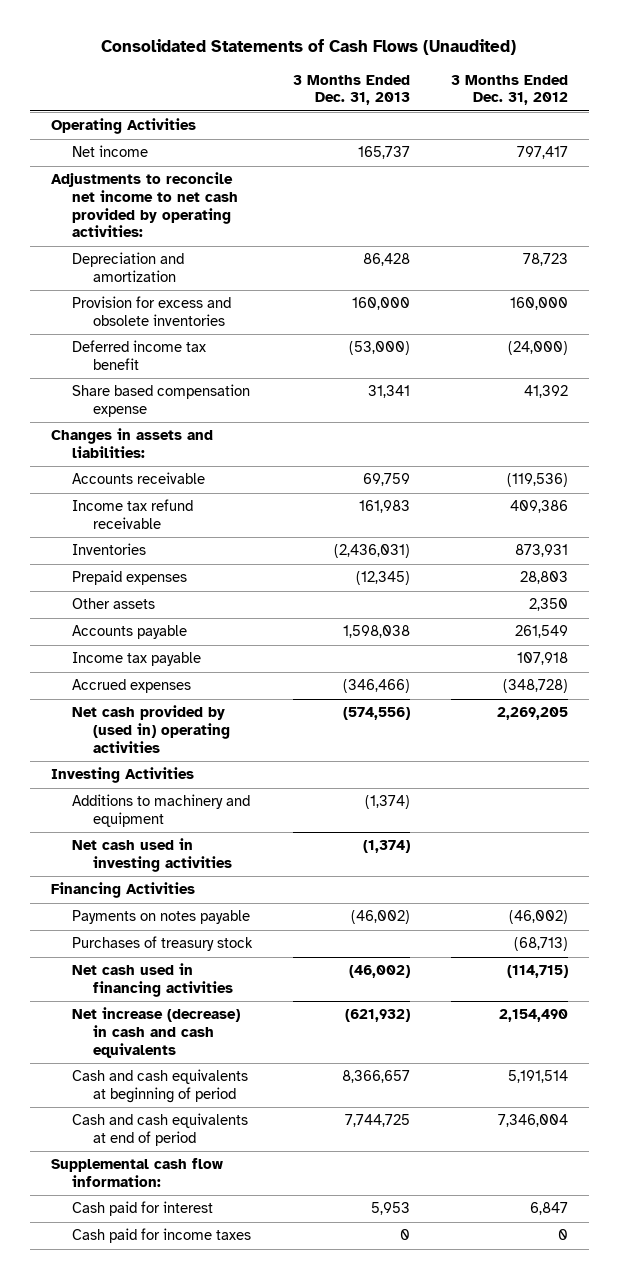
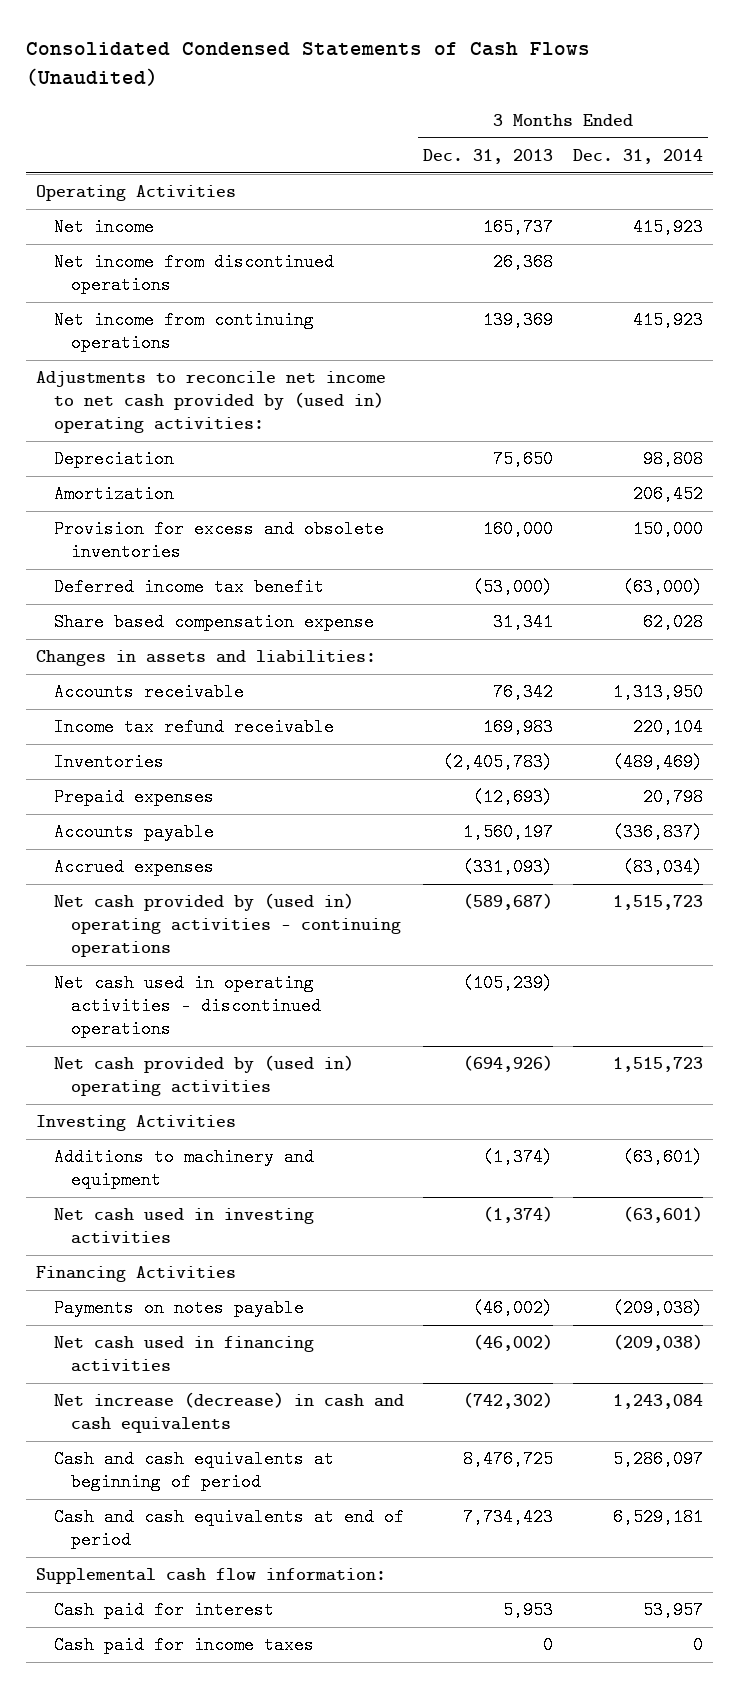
[101,39,517,56] Consolidated Statements of Cash Flows (Unaudited) -> [26,42,591,86] Consolidated Condensed Statements of Cash Flows (Unaudited)
[451,74,569,106] 3 Months Ended Dec. 31, 2012 -> none
none -> [573,148,704,164] Dec. 31, 2014
[72,252,185,282] Depreciation and amortization -> none
none -> [53,253,334,295] Net income from discontinued operations
none -> [53,311,314,353] Net income from continuing operations
[50,172,239,238] Adjustments to reconcile net income to net cash provided by operating activities: -> [35,371,386,433] Adjustments to reconcile net income to net cash provided by (used in) operating activities:
none -> [53,450,174,469] Depreciation
none -> [53,485,174,504] Amortization
[72,598,156,610] Other assets -> none
[72,652,202,667] Income tax payable -> none
[363,473,411,487] 69,759 -> [493,683,554,702] 76,342
[359,500,411,514] 161,983 -> [483,718,554,737] 169,983
[334,544,411,559] (2,436,031) -> [443,753,554,772] (2,405,783)
[356,571,411,586] (12,345) -> [473,788,554,807] (12,693)
[343,625,411,639] 1,598,038 -> [463,823,554,842] 1,560,197
[343,679,411,694] (346,466) -> [463,858,554,877] (331,093)
none -> [53,893,402,957] Net cash provided by (used in) operating activities - continuing operations
none -> [53,974,322,1038] Net cash used in operating activities - discontinued operations
[343,707,411,721] (574,556) -> [463,1055,554,1073] (694,926)
[72,936,254,952] Purchases of treasury stock -> none
[345,1009,411,1023] (621,932) -> [463,1392,554,1410] (742,302)
[342,1070,411,1084] 8,366,657 -> [463,1450,554,1469] 8,476,725
[345,1114,411,1128] 7,744,725 -> [463,1508,554,1527] 7,734,423

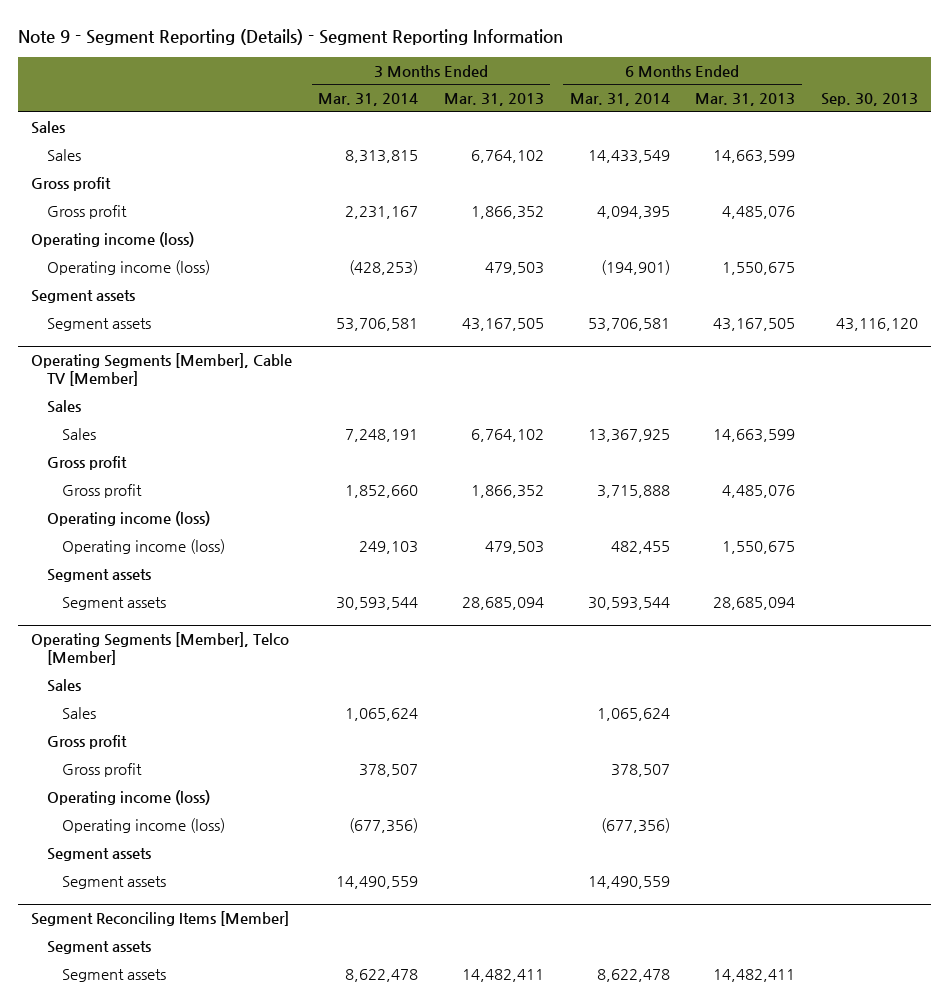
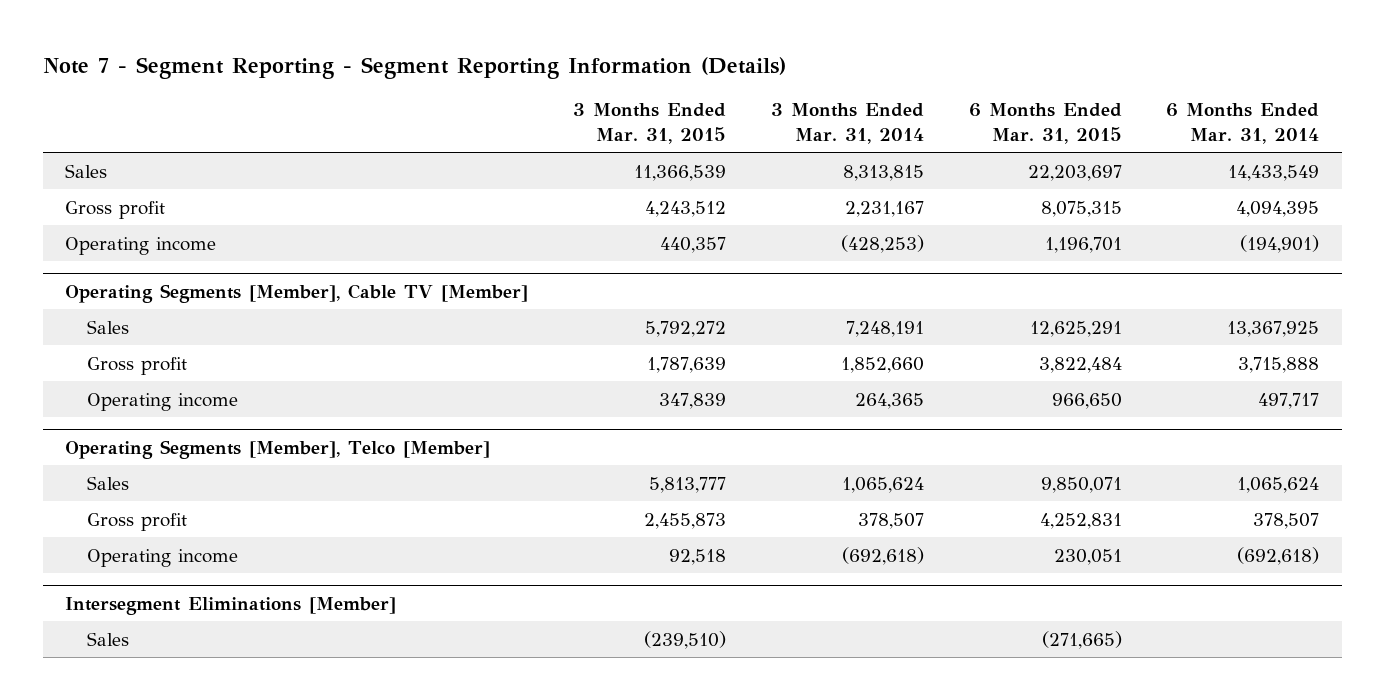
[18,28,564,45] Note 9 - Segment Reporting (Details) - Segment Reporting Information -> [43,56,787,79] Note 7 - Segment Reporting - Segment Reporting Information (Details)
[443,93,544,107] Mar. 31, 2013 -> none
[695,93,796,107] Mar. 31, 2013 -> none
[821,93,919,107] Sep. 30, 2013 -> none
none -> [573,103,727,144] 3 Months Ended Mar. 31, 2015
none -> [968,103,1122,144] 6 Months Ended Mar. 31, 2015
[31,121,66,135] Sales -> none
[31,177,112,192] Gross profit -> none
[31,232,195,248] Operating income (loss) -> none
[31,290,136,304] Segment assets -> none
[46,318,151,332] Segment assets -> none
[46,260,210,276] Operating income (loss) -> [65,236,217,255] Operating income
[46,400,81,414] Sales -> none
[46,456,127,471] Gross profit -> none
[46,511,210,527] Operating income (loss) -> none
[46,569,151,583] Segment assets -> none
[62,597,167,611] Segment assets -> none
[62,539,226,555] Operating income (loss) -> [87,392,239,411] Operating income
[359,541,419,555] 249,103 -> [854,392,924,409] 264,365
[610,541,670,555] 482,455 -> [1258,392,1320,409] 497,717
[46,679,81,693] Sales -> none
[46,735,127,750] Gross profit -> none
[46,790,210,806] Operating income (loss) -> none
[46,848,151,862] Segment assets -> none
[62,876,167,890] Segment assets -> none
[31,911,290,927] Segment Reconciling Items [Member] -> none
[46,941,151,955] Segment assets -> none
[62,969,167,983] Segment assets -> none
[62,818,226,834] Operating income (loss) -> [87,548,239,567] Operating income
[349,818,419,834] (677,356) -> [841,546,924,565] (692,618)
[600,818,670,834] (677,356) -> [1237,546,1320,565] (692,618)
none -> [65,596,397,615] Intersegment Eliminations [Member]
none -> [87,631,130,646] Sales

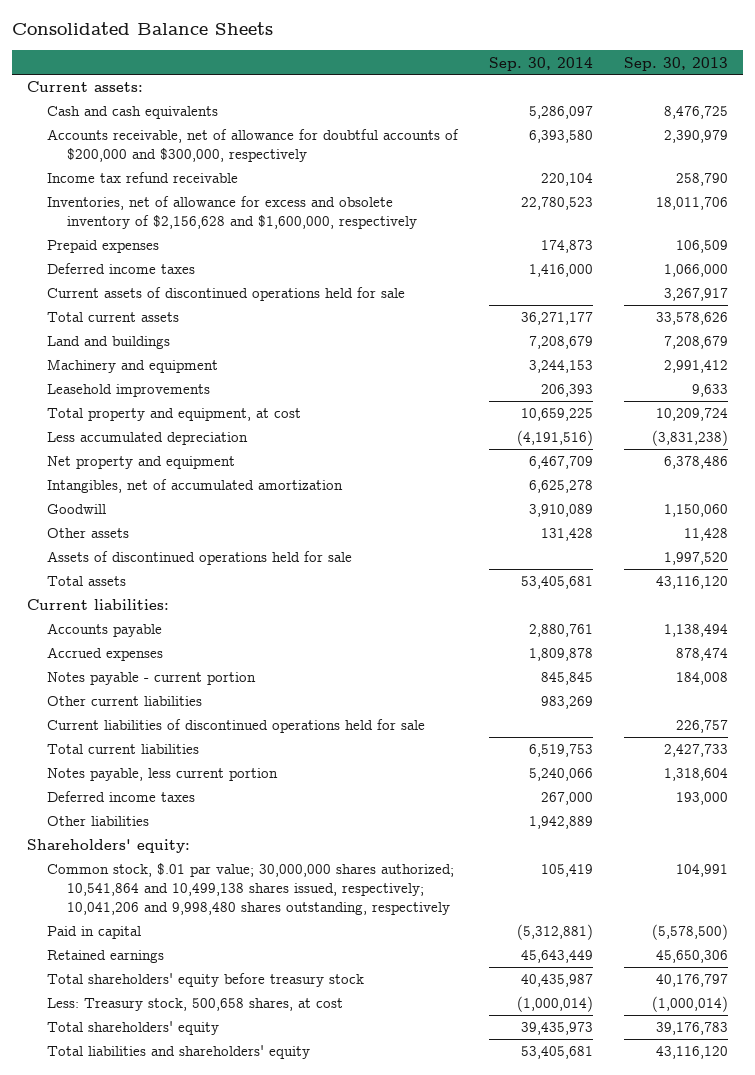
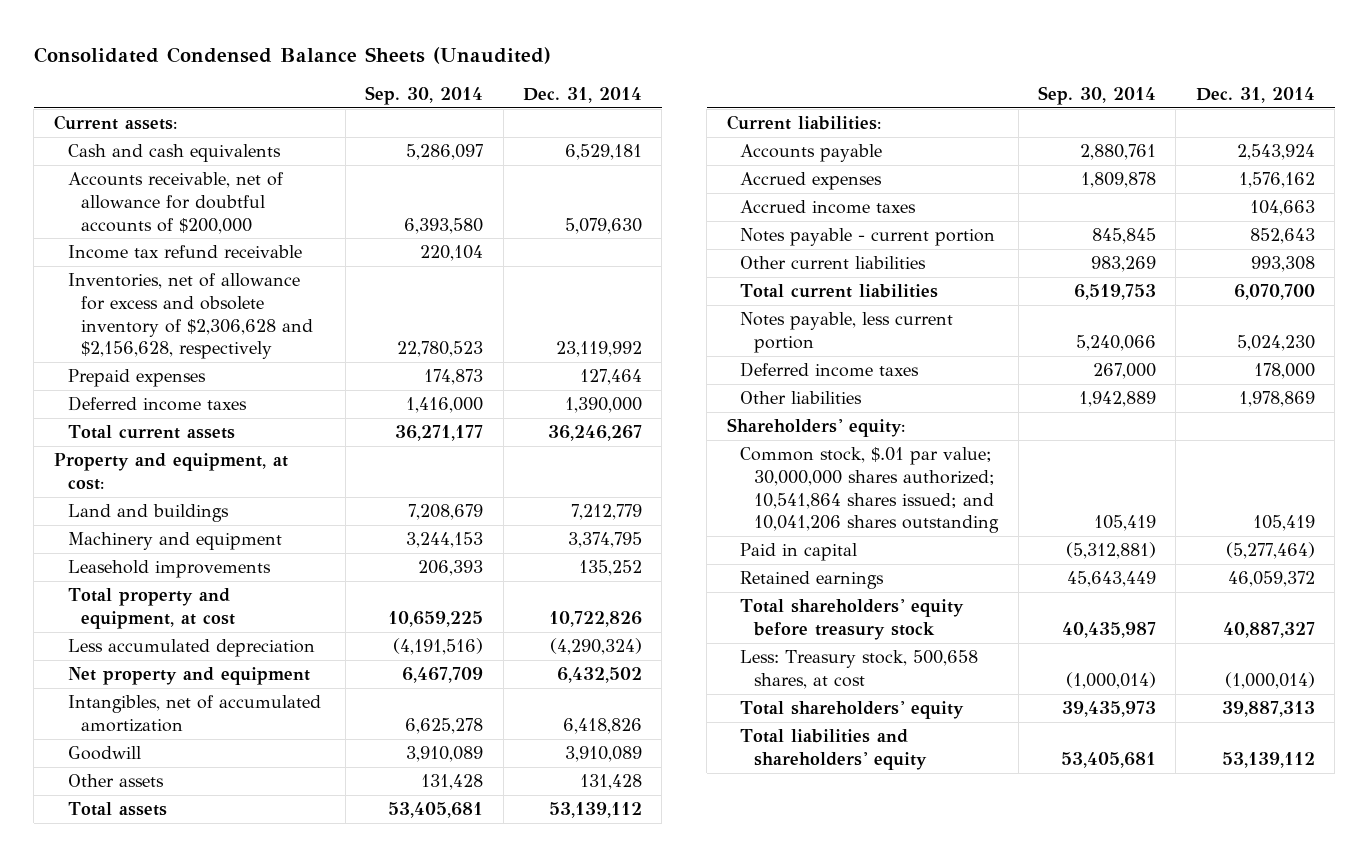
[12,22,274,36] Consolidated Balance Sheets -> [33,46,551,64] Consolidated Condensed Balance Sheets (Unaudited)
[623,56,728,71] Sep. 30, 2013 -> none
none -> [522,86,642,103] Dec. 31, 2014
[47,129,460,163] Accounts receivable, net of allowance for doubtful accounts of $200,000 and $300,000, respectively -> [67,172,284,234] Accounts receivable, net of allowance for doubtful accounts of $200,000
[47,196,417,230] Inventories, net of allowance for excess and obsolete inventory of $2,156,628 and $1,600,000, respectively -> [67,273,314,360] Inventories, net of allowance for excess and obsolete inventory of $2,306,628 and $2,156,628, respectively
[47,287,406,302] Current assets of discontinued operations held for sale -> none
none -> [53,453,288,490] Property and equipment, at cost:
[47,551,353,566] Assets of discontinued operations held for sale -> none
none -> [740,200,917,215] Accrued income taxes
[47,719,426,734] Current liabilities of discontinued operations held for sale -> none
[47,863,455,916] Common stock, $.01 par value; 30,000,000 shares authorized; 10,541,864 and 10,499,138 shares issued, respectively; 10,041,206 and 9,998,480 shares outstanding, respectively -> [740,447,1000,534] Common stock, $.01 par value; 30,000,000 shares authorized; 10,541,864 shares issued; and 10,041,206 shares outstanding

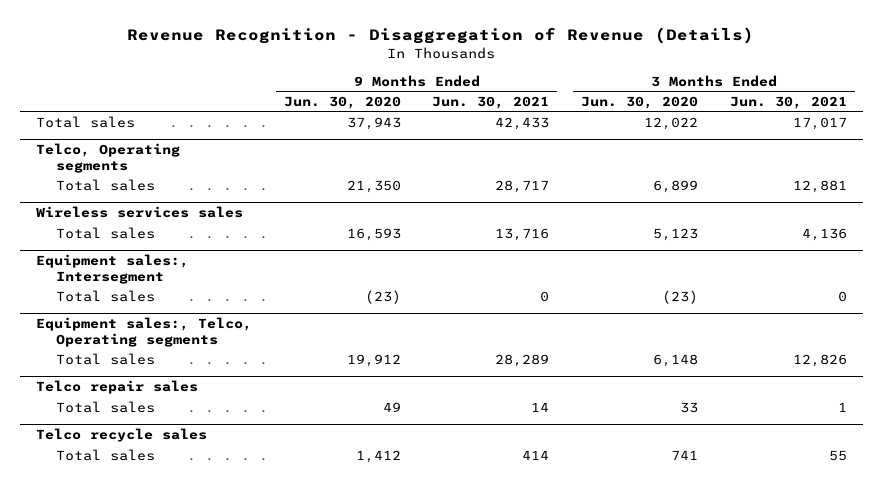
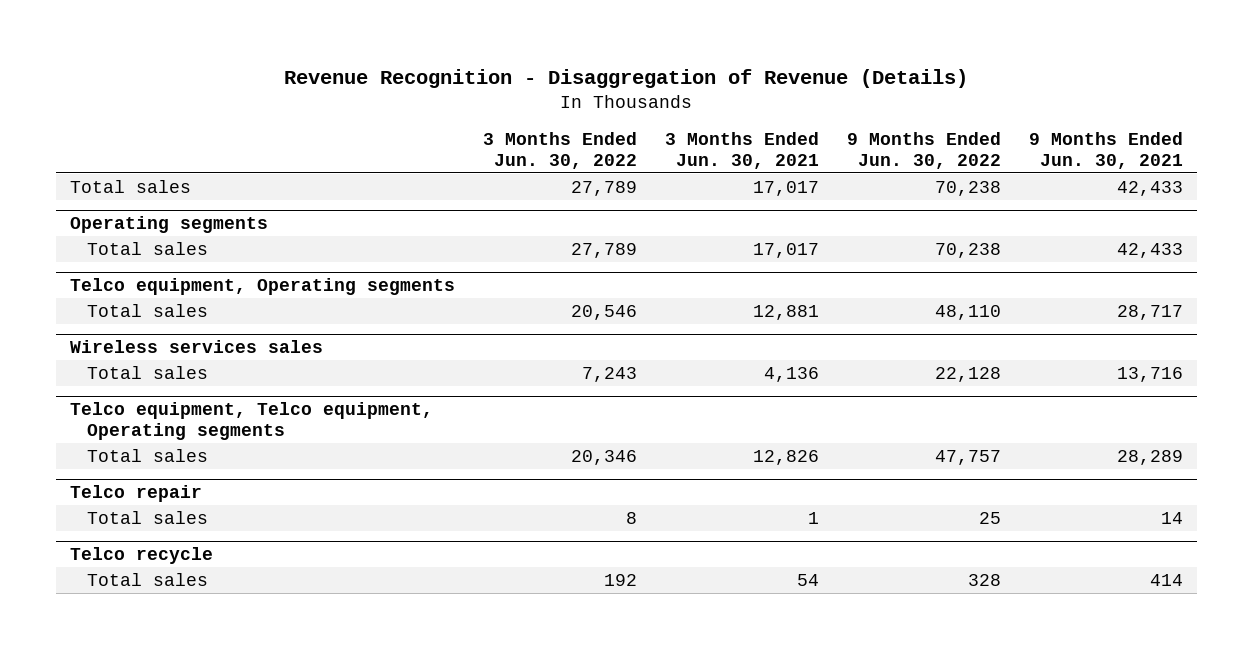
[283,95,401,109] Jun. 30, 2020 -> none
[581,95,699,109] Jun. 30, 2020 -> none
none -> [482,131,637,169] 3 Months Ended Jun. 30, 2022
none -> [846,131,1001,169] 9 Months Ended Jun. 30, 2022
none -> [70,216,269,234] Operating segments
none -> [86,241,208,255] Total sales
[36,143,181,173] Telco, Operating segments -> [70,278,456,296] Telco equipment, Operating segments
[36,254,190,284] Equipment sales:, Intersegment -> none
[56,289,156,302] Total sales -> none
[36,317,253,347] Equipment sales:, Telco, Operating segments -> [70,402,434,441] Telco equipment, Telco equipment, Operating segments
[36,380,199,395] Telco repair sales -> [70,485,203,503] Telco repair
[36,428,208,443] Telco recycle sales -> [70,547,214,565] Telco recycle
[828,449,847,461] 55 -> [796,573,819,586] 54

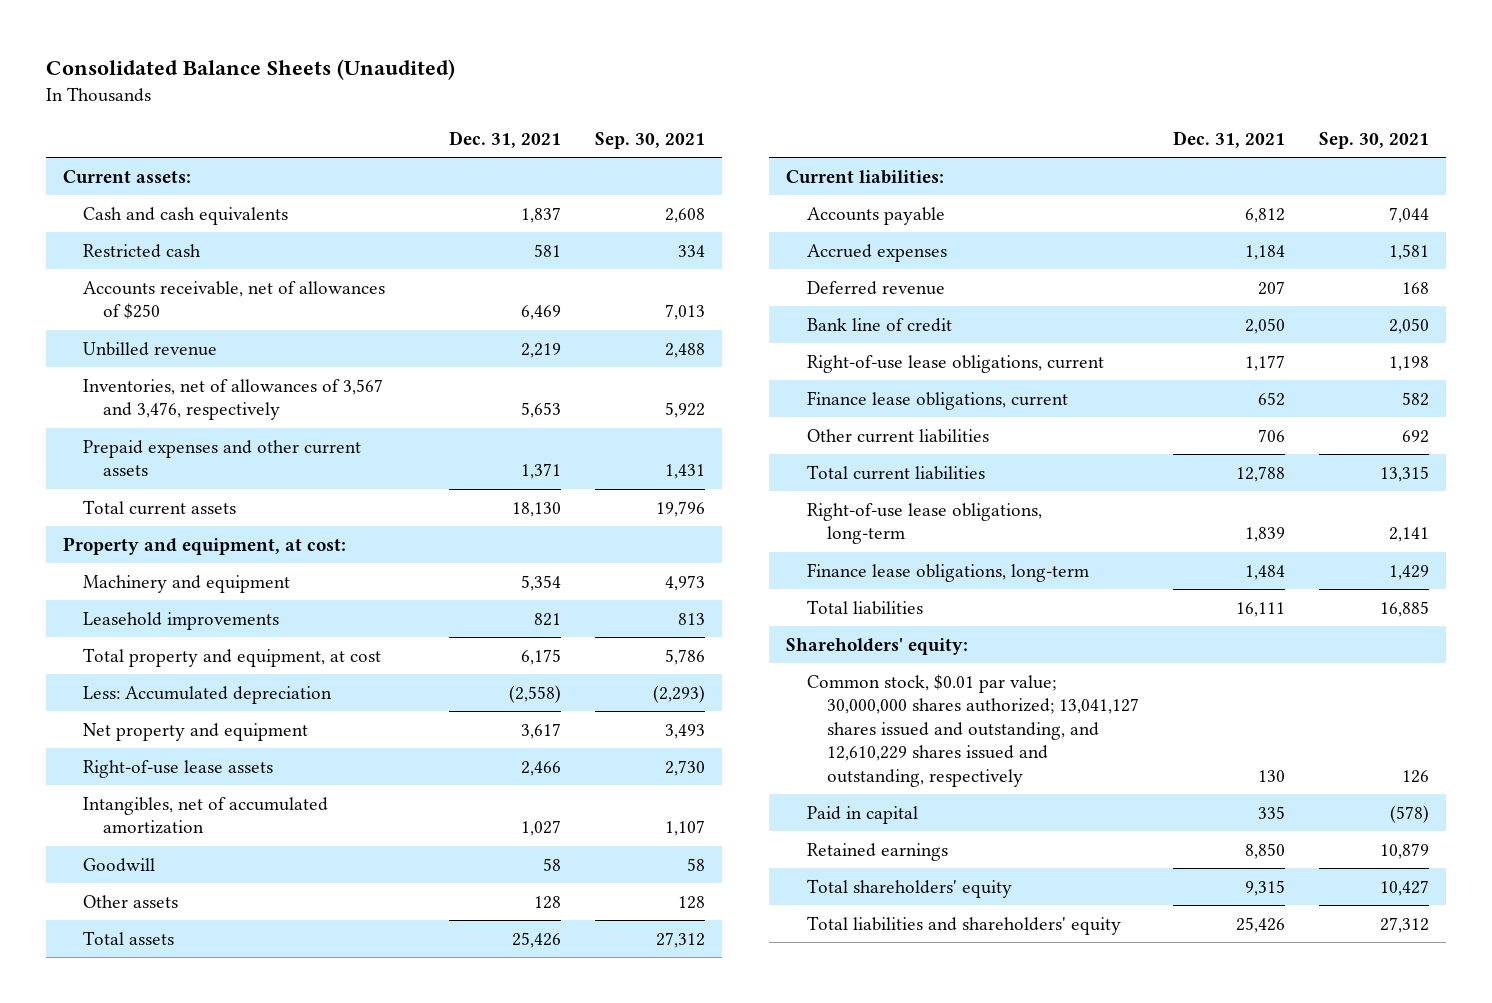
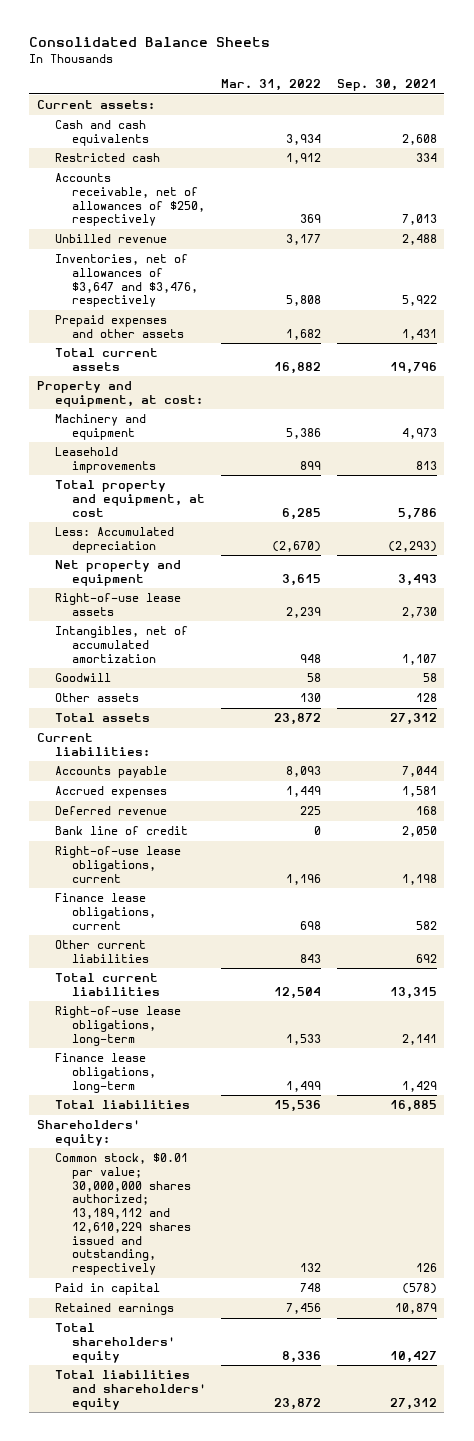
[46,59,456,81] Consolidated Balance Sheets (Unaudited) -> [29,37,271,48] Consolidated Balance Sheets
[449,130,562,148] Dec. 31, 2021 -> none
none -> [221,79,322,92] Mar. 31, 2022
[83,280,386,320] Accounts receivable, net of allowances of $250 -> [54,173,206,227] Accounts receivable, net of allowances of $250, respectively
[83,378,384,421] Inventories, net of allowances of 3,567 and 3,476, respectively -> [54,254,199,308] Inventories, net of allowances of $3,647 and $3,476, respectively
[83,439,362,477] Prepaid expenses and other current assets -> [54,315,185,338] Prepaid expenses and other assets
[806,673,1139,787] Common stock, $0.01 par value; 30,000,000 shares authorized; 13,041,127 shares issued and outstanding, and 12,610,229 shares issued and outstanding, respectively -> [54,1153,192,1276] Common stock, $0.01 par value; 30,000,000 shares authorized; 13,189,112 and 12,610,229 shares issued and outstanding, respectively

